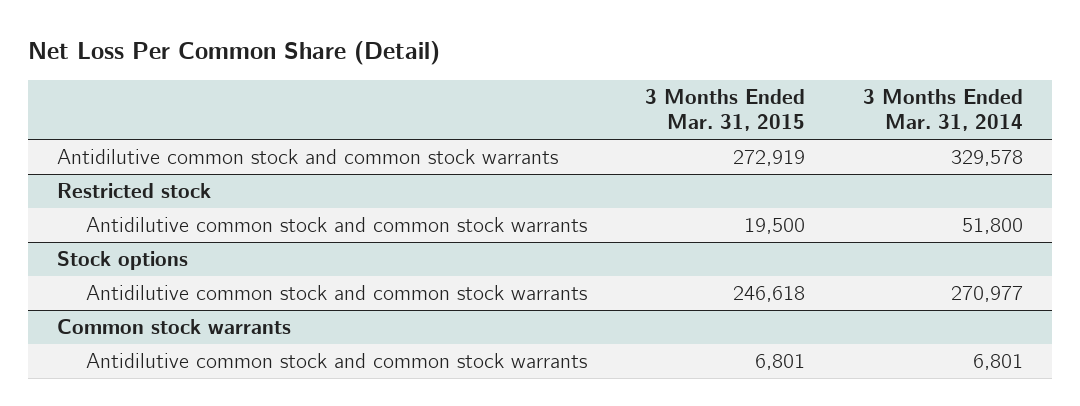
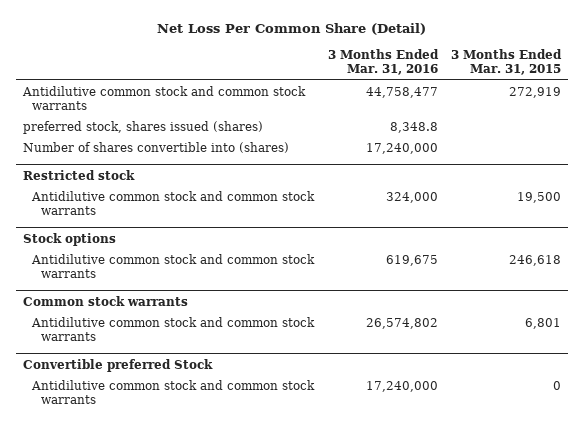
[862,88,1023,131] 3 Months Ended Mar. 31, 2014 -> none
none -> [327,49,439,76] 3 Months Ended Mar. 31, 2016
none -> [22,120,263,134] preferred stock, shares issued (shares)
none -> [22,141,289,153] Number of shares convertible into (shares)
none -> [22,358,213,372] Convertible preferred Stock
none -> [30,379,315,404] Antidilutive common stock and common stock warrants

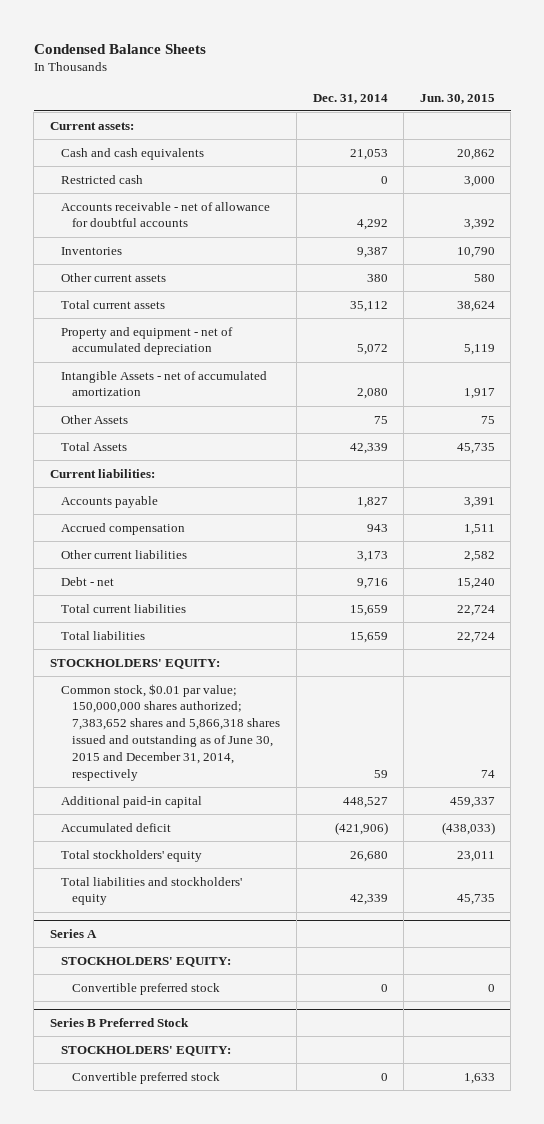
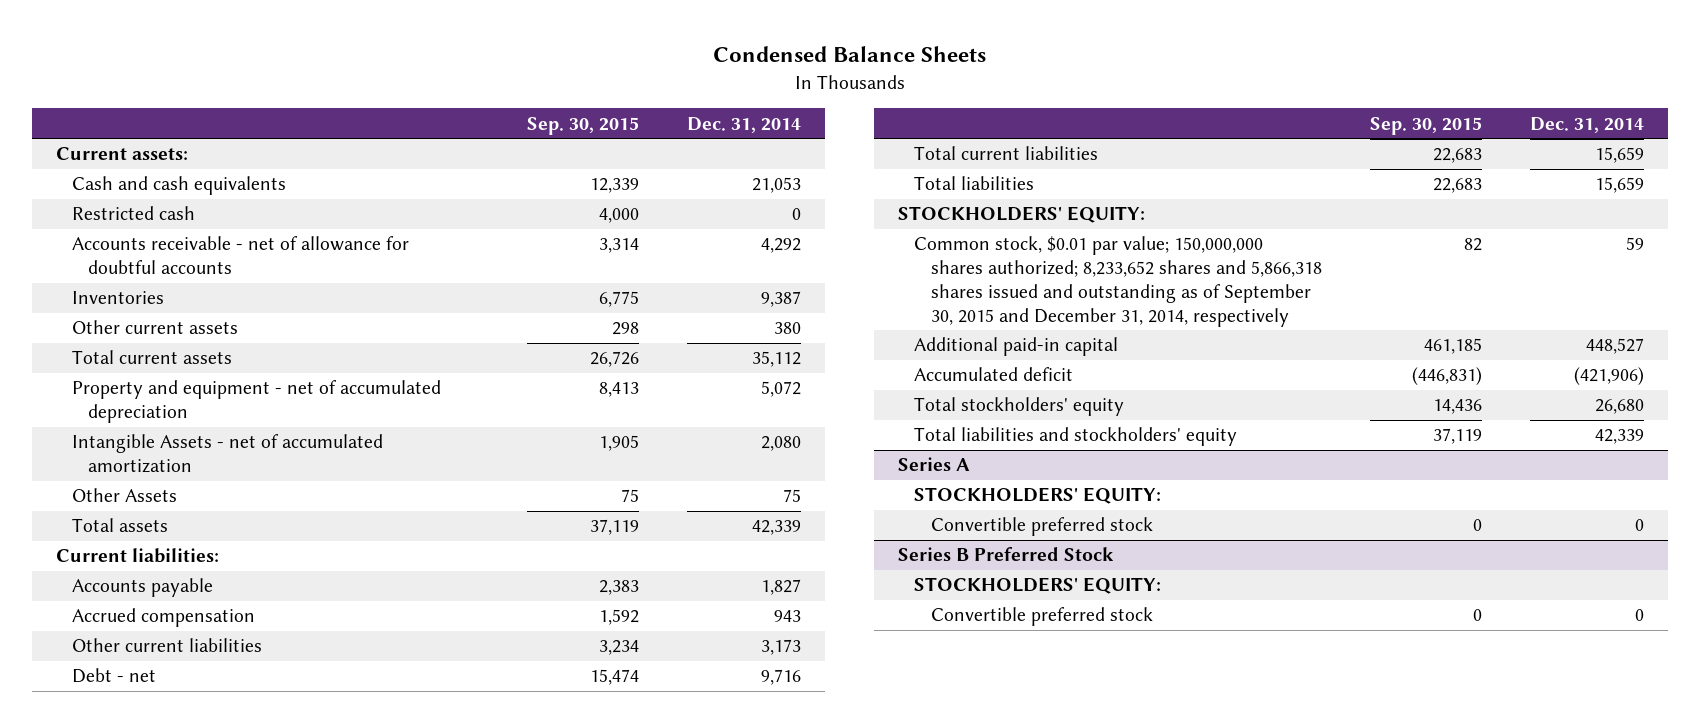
[419,93,495,104] Jun. 30, 2015 -> none
none -> [527,116,640,135] Sep. 30, 2015
[61,441,128,451] Total Assets -> [72,518,169,533] Total assets
[61,683,281,781] Common stock, $0.01 par value; 150,000,000 shares authorized; 7,383,652 shares and 5,866,318 shares issued and outstanding as of June 30, 2015 and December 31, 2014, respectively -> [914,236,1322,327] Common stock, $0.01 par value; 150,000,000 shares authorized; 8,233,652 shares and 5,866,318 shares issued and outstanding as of September 30, 2015 and December 31, 2014, respectively

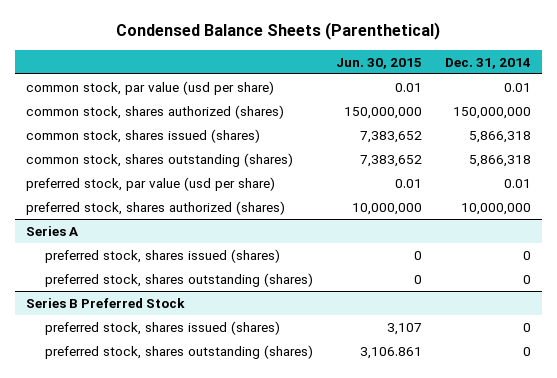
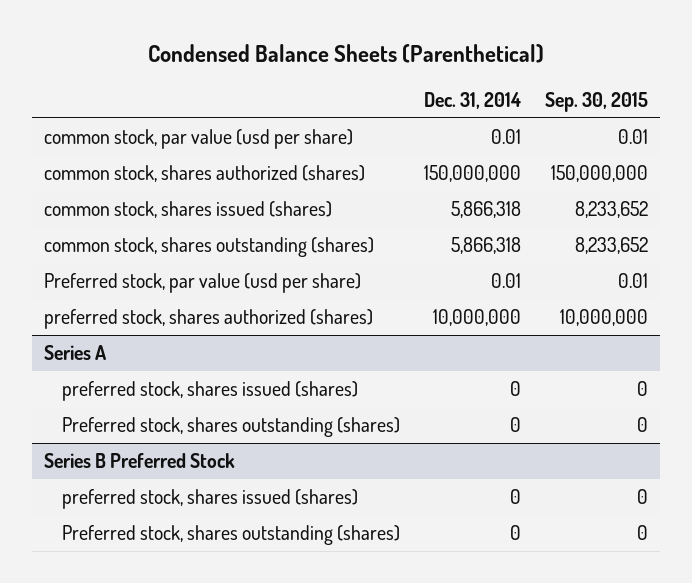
[335,57,422,69] Jun. 30, 2015 -> none
none -> [545,91,649,112] Sep. 30, 2015
[26,176,276,191] preferred stock, par value (usd per share) -> [43,273,361,294] Preferred stock, par value (usd per share)
[44,272,313,287] preferred stock, shares outstanding (shares) -> [62,417,401,438] Preferred stock, shares outstanding (shares)
[44,344,313,359] preferred stock, shares outstanding (shares) -> [62,525,401,546] Preferred stock, shares outstanding (shares)

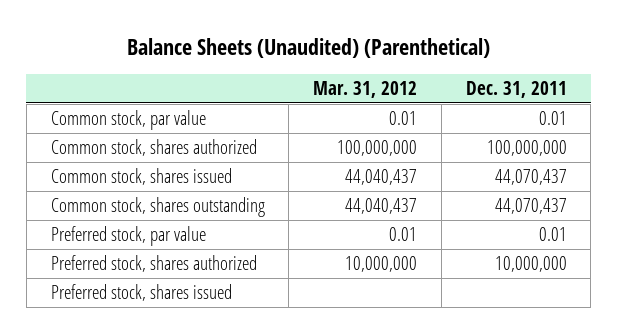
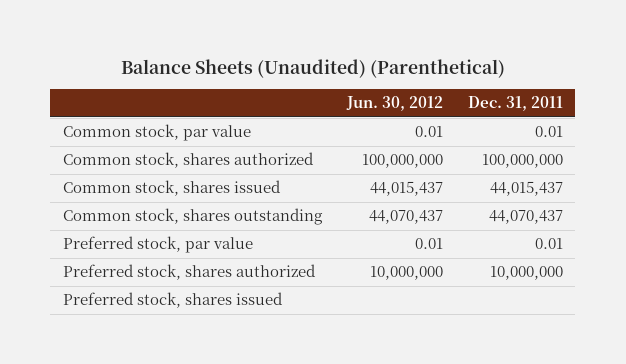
[313,80,418,98] Mar. 31, 2012 -> none
none -> [345,96,443,112] Jun. 30, 2012
[494,168,567,185] 44,070,437 -> [489,181,563,197] 44,015,437

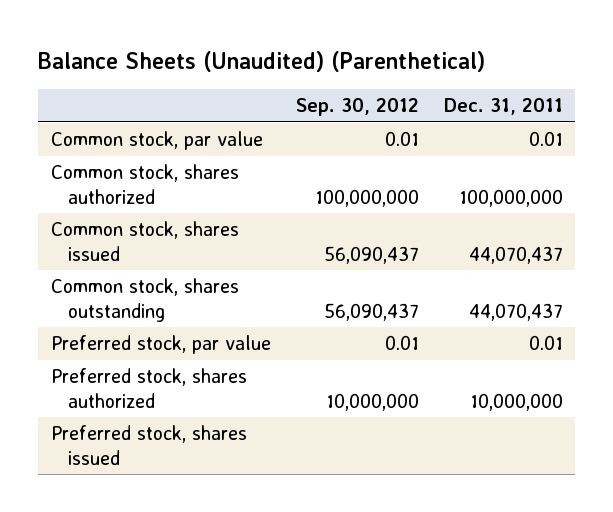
[345,96,443,112] Jun. 30, 2012 -> none
none -> [295,98,419,117] Sep. 30, 2012
[489,181,563,197] 44,015,437 -> [468,245,563,264] 44,070,437

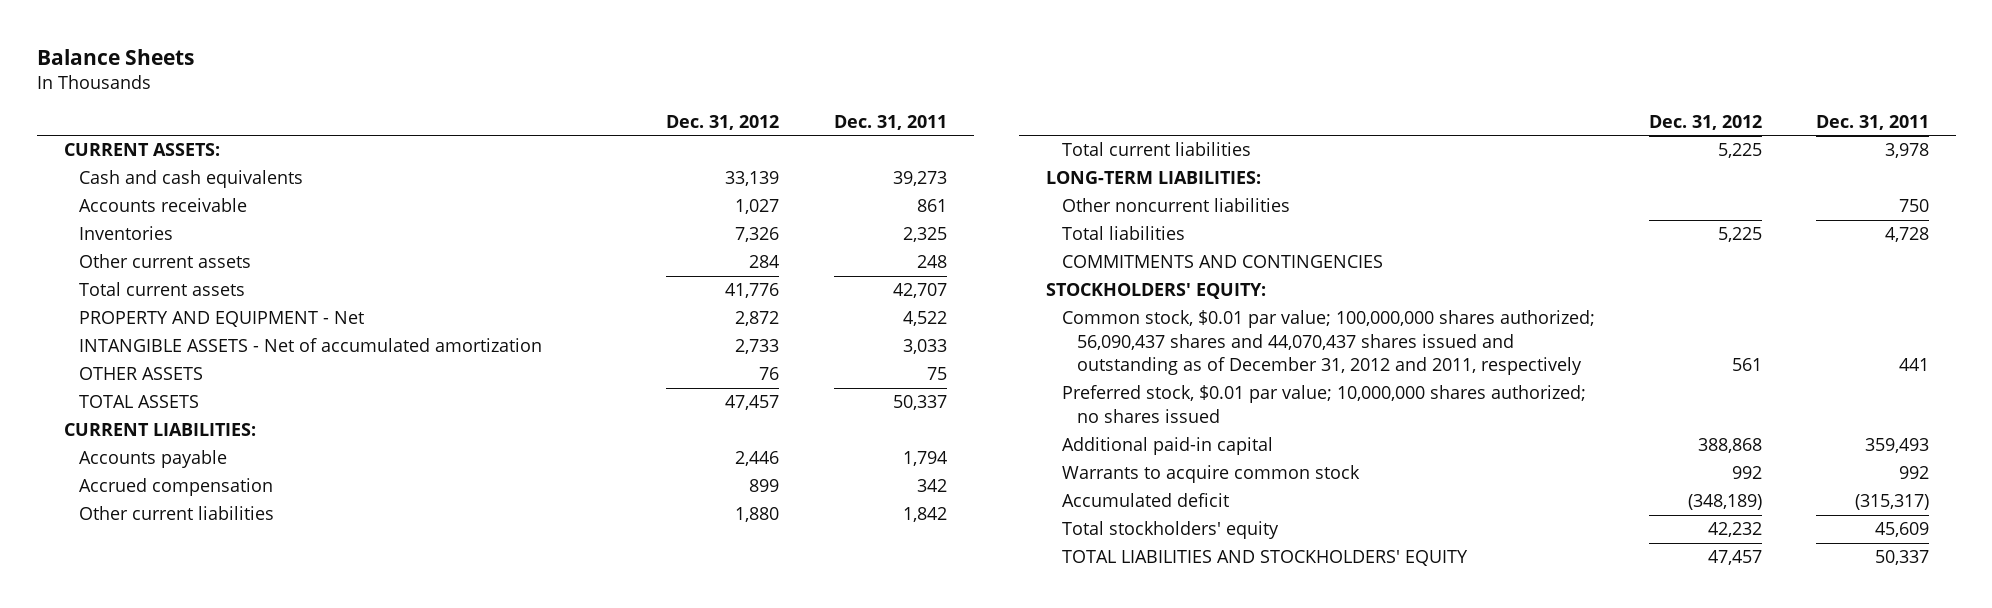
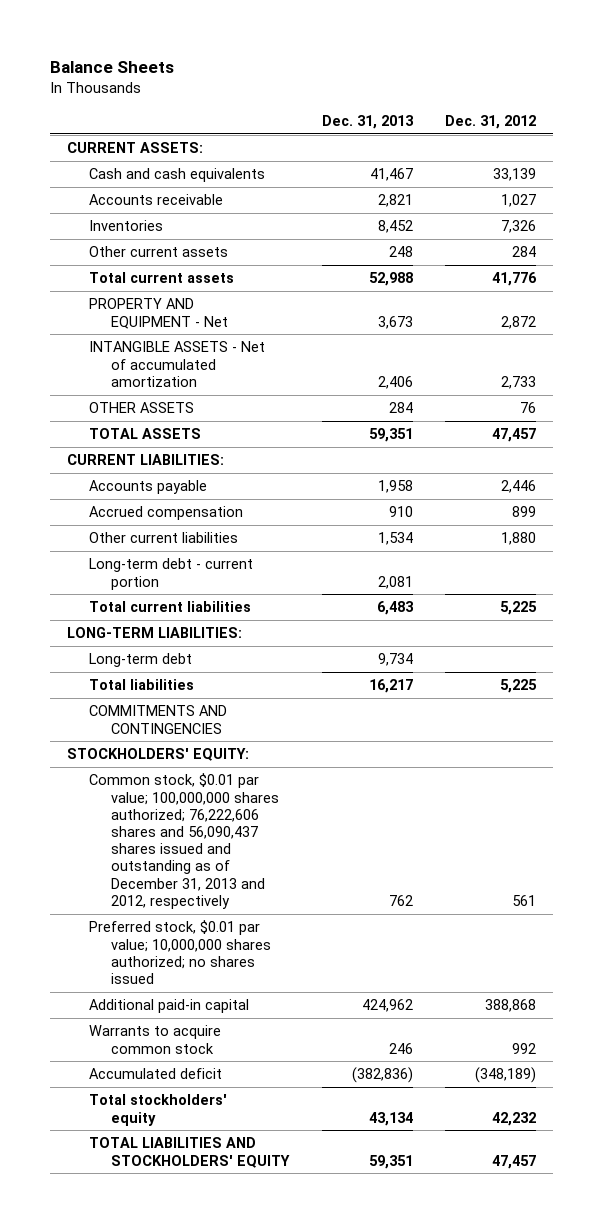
[833,114,947,130] Dec. 31, 2011 -> none
none -> [321,114,414,129] Dec. 31, 2013
none -> [88,558,253,590] Long-term debt - current portion
[1061,198,1290,213] Other noncurrent liabilities -> none
none -> [88,653,192,668] Long-term debt
[1061,310,1595,376] Common stock, $0.01 par value; 100,000,000 shares authorized; 56,090,437 shares and 44,070,437 shares issued and outstanding as of December 31, 2012 and 2011, respectively -> [88,773,279,909] Common stock, $0.01 par value; 100,000,000 shares authorized; 76,222,606 shares and 56,090,437 shares issued and outstanding as of December 31, 2013 and 2012, respectively

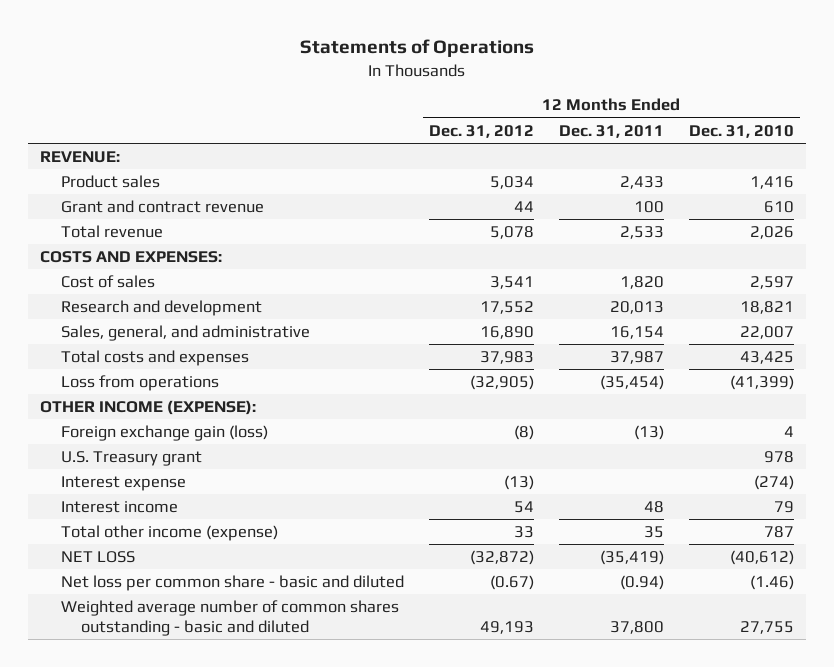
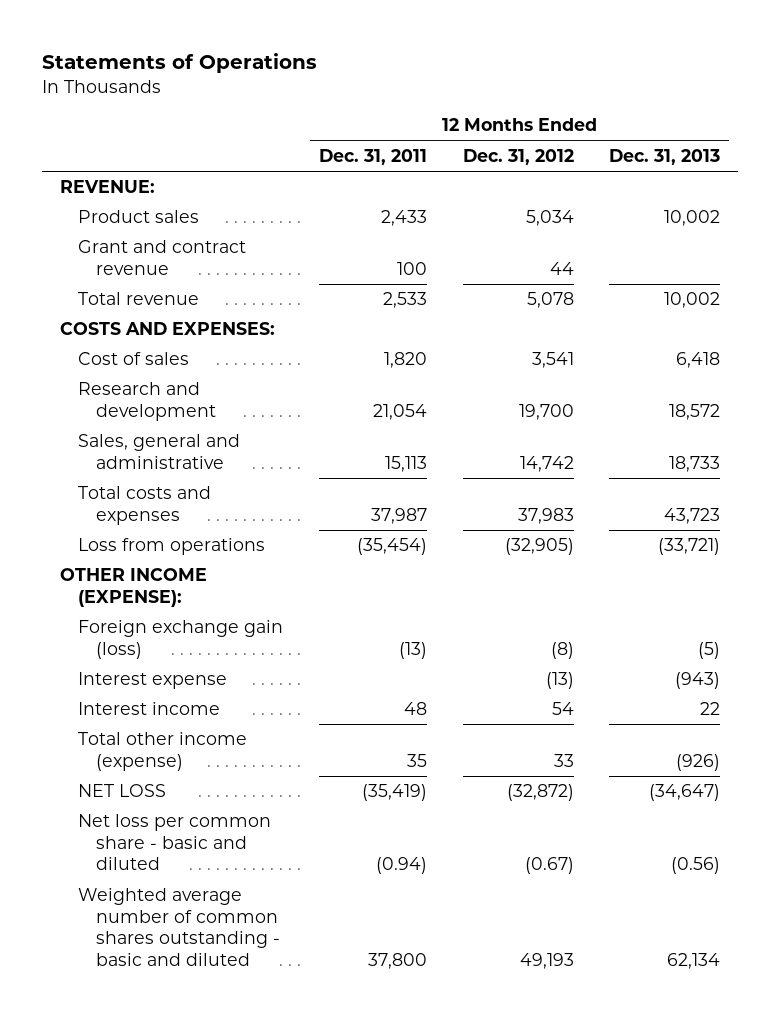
[688,124,794,138] Dec. 31, 2010 -> none
none -> [609,148,721,165] Dec. 31, 2013
[479,301,534,315] 17,552 -> [518,403,574,420] 19,700
[609,301,664,315] 20,013 -> [372,403,427,420] 21,054
[60,325,310,342] Sales, general, and administrative -> [77,434,240,469] Sales, general and administrative
[479,326,534,340] 16,890 -> [519,455,574,472] 14,742
[609,326,664,340] 16,154 -> [384,455,427,472] 15,113
[60,451,202,467] U.S. Treasury grant -> none

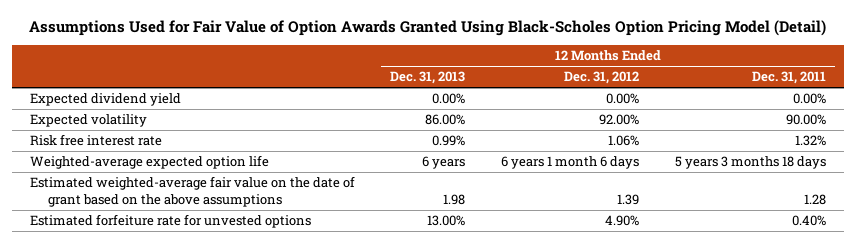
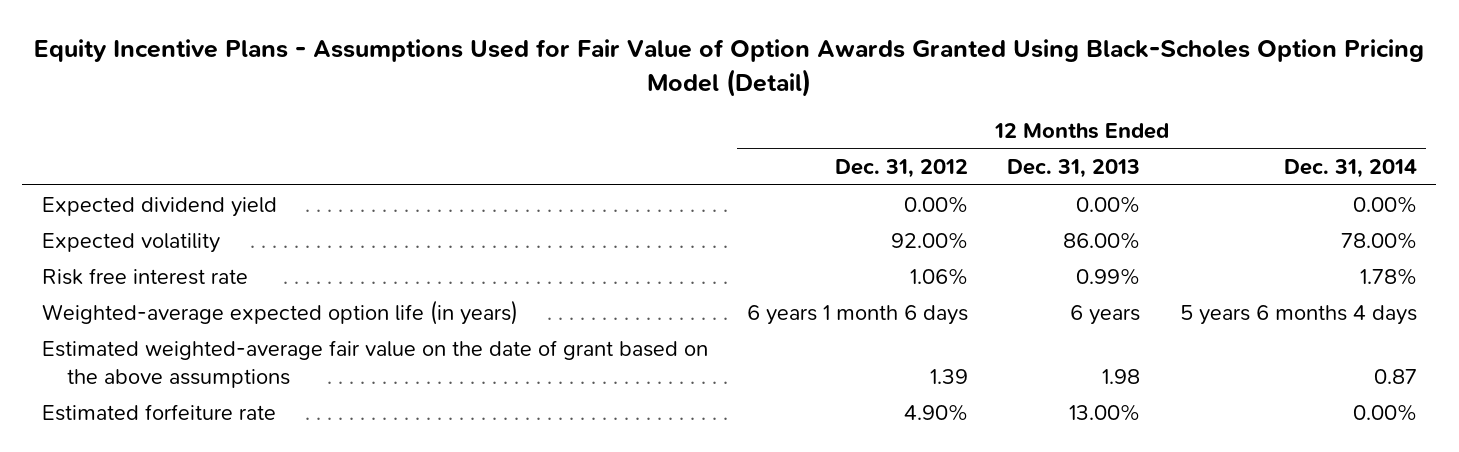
[28,19,826,36] Assumptions Used for Fair Value of Option Awards Granted Using Black-Scholes Option Pricing Model (Detail) -> [34,38,1425,97] Equity Incentive Plans - Assumptions Used for Fair Value of Option Awards Granted Using Black-Scholes Option Pricing Model (Detail)
[752,71,827,85] Dec. 31, 2011 -> none
none -> [1283,159,1417,179] Dec. 31, 2014
[29,155,269,170] Weighted-average expected option life -> [42,299,519,325] Weighted-average expected option life (in years)
[29,214,311,229] Estimated forfeiture rate for unvested options -> [42,403,277,421] Estimated forfeiture rate

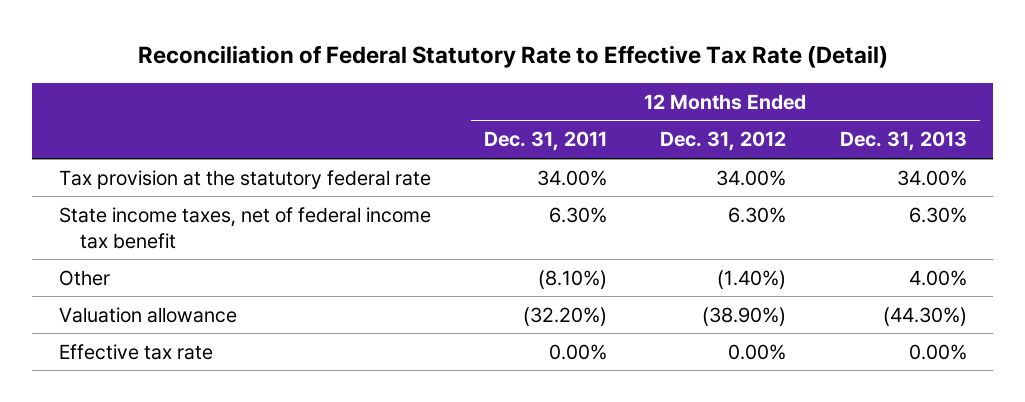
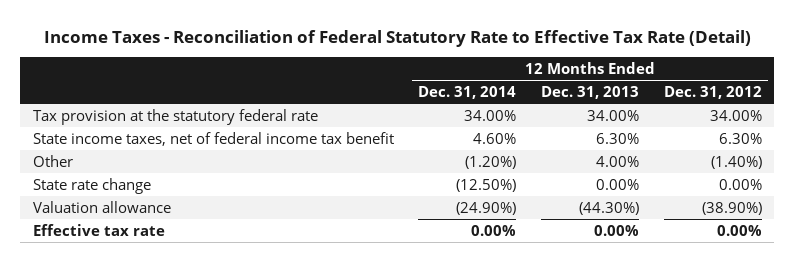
[137,45,888,69] Reconciliation of Federal Statutory Rate to Effective Tax Rate (Detail) -> [44,29,752,47] Income Taxes - Reconciliation of Federal Statutory Rate to Effective Tax Rate (Detail)
[484,131,608,152] Dec. 31, 2011 -> none
none -> [418,85,517,99] Dec. 31, 2014
none -> [32,177,151,194] State rate change

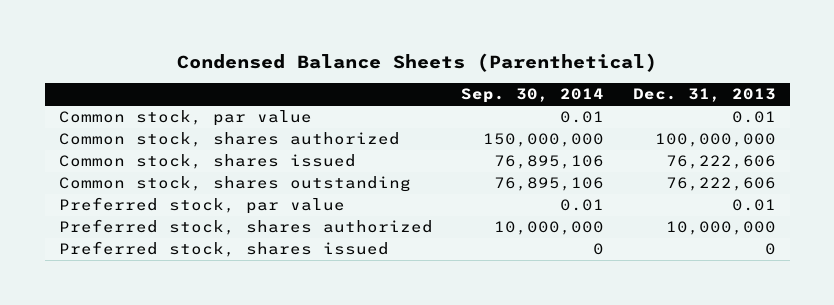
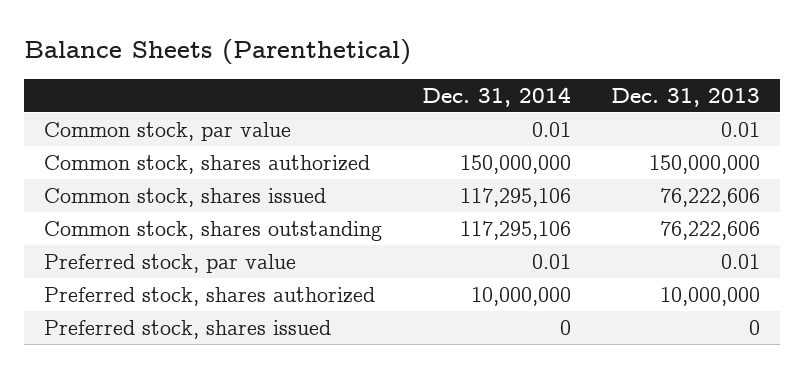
[177,52,658,72] Condensed Balance Sheets (Parenthetical) -> [24,38,412,65] Balance Sheets (Parenthetical)
[461,88,605,104] Sep. 30, 2014 -> none
none -> [422,87,572,108] Dec. 31, 2014
[654,133,776,148] 100,000,000 -> [649,154,761,174] 150,000,000

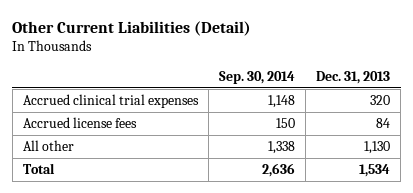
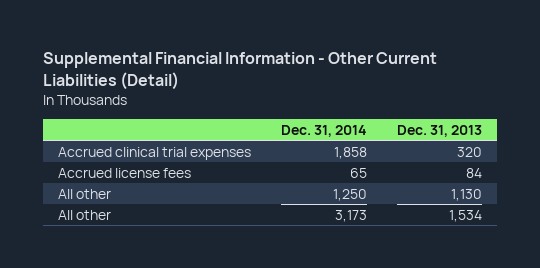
[12,21,252,37] Other Current Liabilities (Detail) -> [42,52,437,91] Supplemental Financial Information - Other Current Liabilities (Detail)
[219,70,296,84] Sep. 30, 2014 -> none
none -> [280,125,367,138] Dec. 31, 2014
[22,163,55,175] Total -> [57,209,111,220] All other

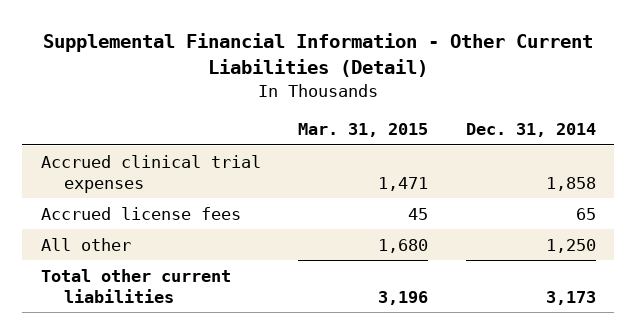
[397,125,483,138] Dec. 31, 2013 -> none
none -> [298,123,429,138] Mar. 31, 2015
[57,209,111,220] All other -> [41,268,232,303] Total other current liabilities

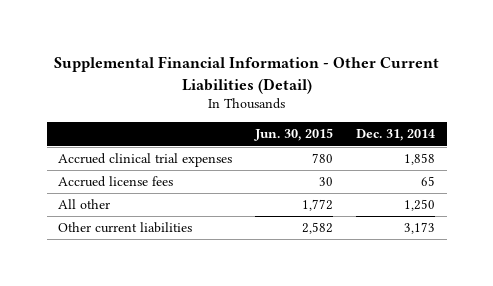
[298,123,429,138] Mar. 31, 2015 -> none
none -> [254,128,334,142] Jun. 30, 2015
[41,268,232,303] Total other current liabilities -> [58,222,193,234] Other current liabilities

